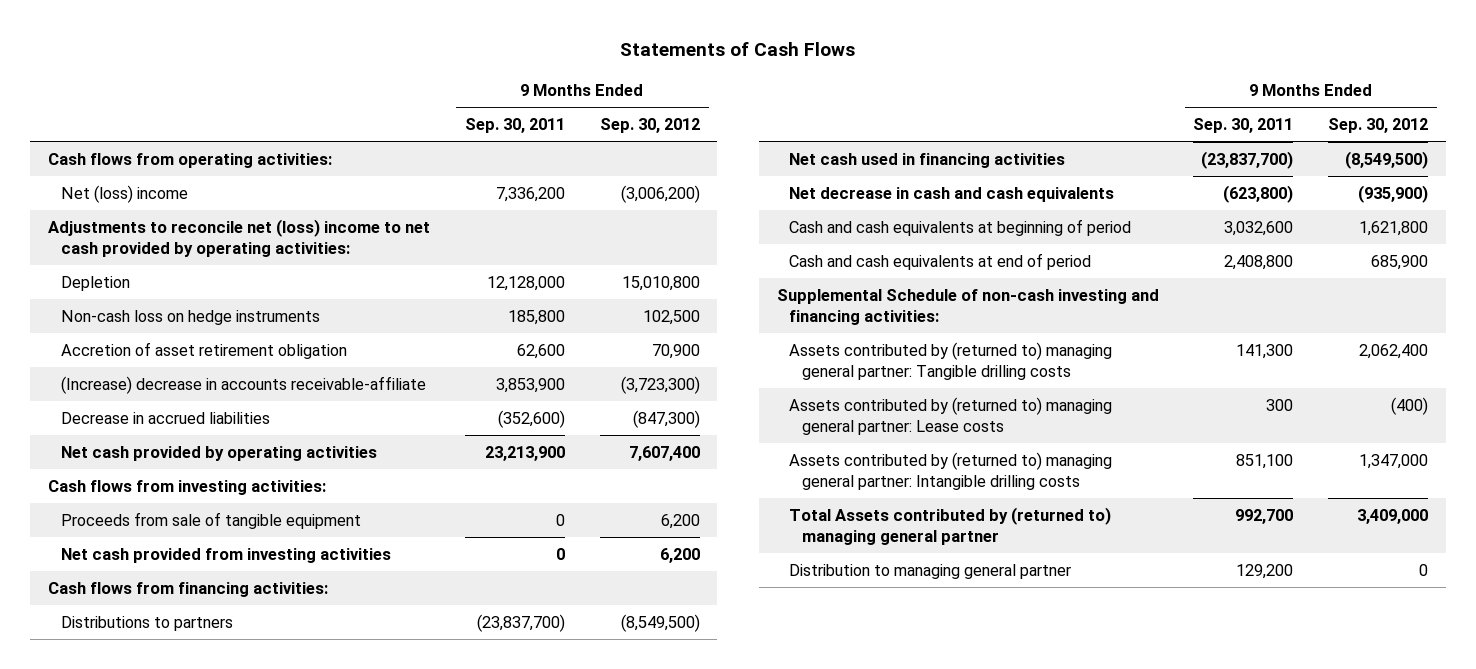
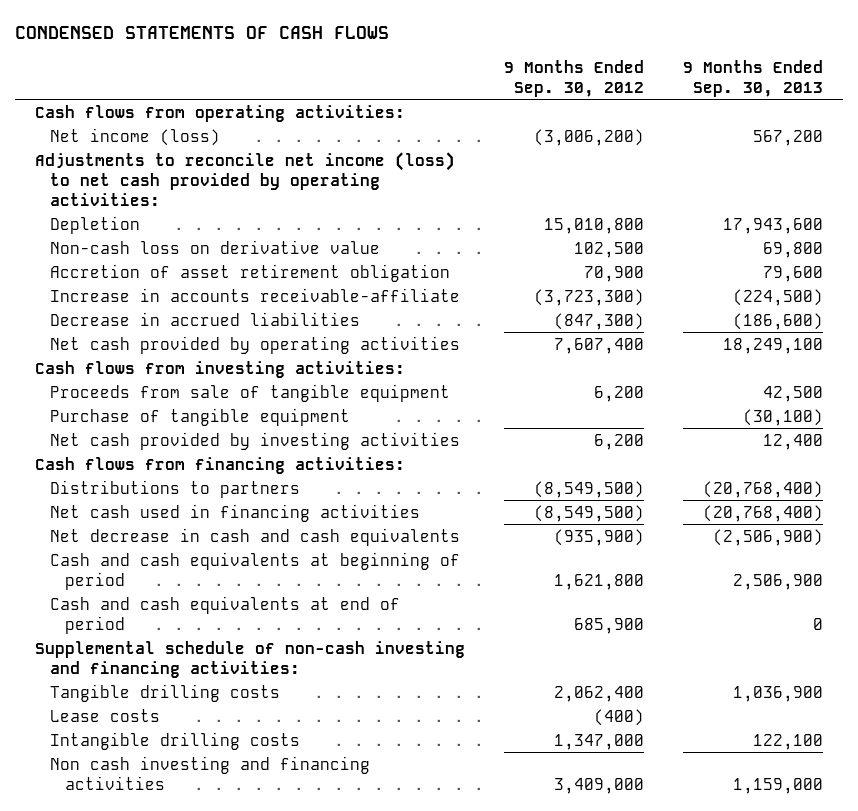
[620,42,856,57] Statements of Cash Flows -> [14,26,389,40] CONDENSED STATEMENTS OF CASH FLOWS
[464,118,565,134] Sep. 30, 2011 -> none
none -> [683,59,824,97] 9 Months Ended Sep. 30, 2013
[60,185,188,204] Net (loss) income -> [49,127,220,146] Net income (loss)
[47,219,430,258] Adjustments to reconcile net (loss) income to net cash provided by operating activities: -> [34,151,455,206] Adjustments to reconcile net income (loss) to net cash provided by operating activities:
[60,310,320,326] Non-cash loss on hedge instruments -> [49,239,380,254] Non-cash loss on derivative value
[60,376,426,395] (Increase) decrease in accounts receivable-affiliate -> [49,287,460,302] Increase in accounts receivable-affiliate
none -> [49,407,350,426] Purchase of tangible equipment
[60,548,391,564] Net cash provided from investing activities -> [49,431,460,450] Net cash provided by investing activities
[789,397,1113,436] Assets contributed by (returned to) managing general partner: Lease costs -> none
[789,564,1072,580] Distribution to managing general partner -> none
[776,289,1159,326] Supplemental Schedule of non-cash investing and financing activities: -> [34,640,465,678] Supplemental schedule of non-cash investing and financing activities:
[789,342,1113,381] Assets contributed by (returned to) managing general partner: Tangible drilling costs -> [49,683,280,702] Tangible drilling costs
none -> [49,708,160,722] Lease costs
[789,452,1113,491] Assets contributed by (returned to) managing general partner: Intangible drilling costs -> [49,731,300,750] Intangible drilling costs
[789,507,1112,546] Total Assets contributed by (returned to) managing general partner -> [49,755,370,790] Non cash investing and financing activities

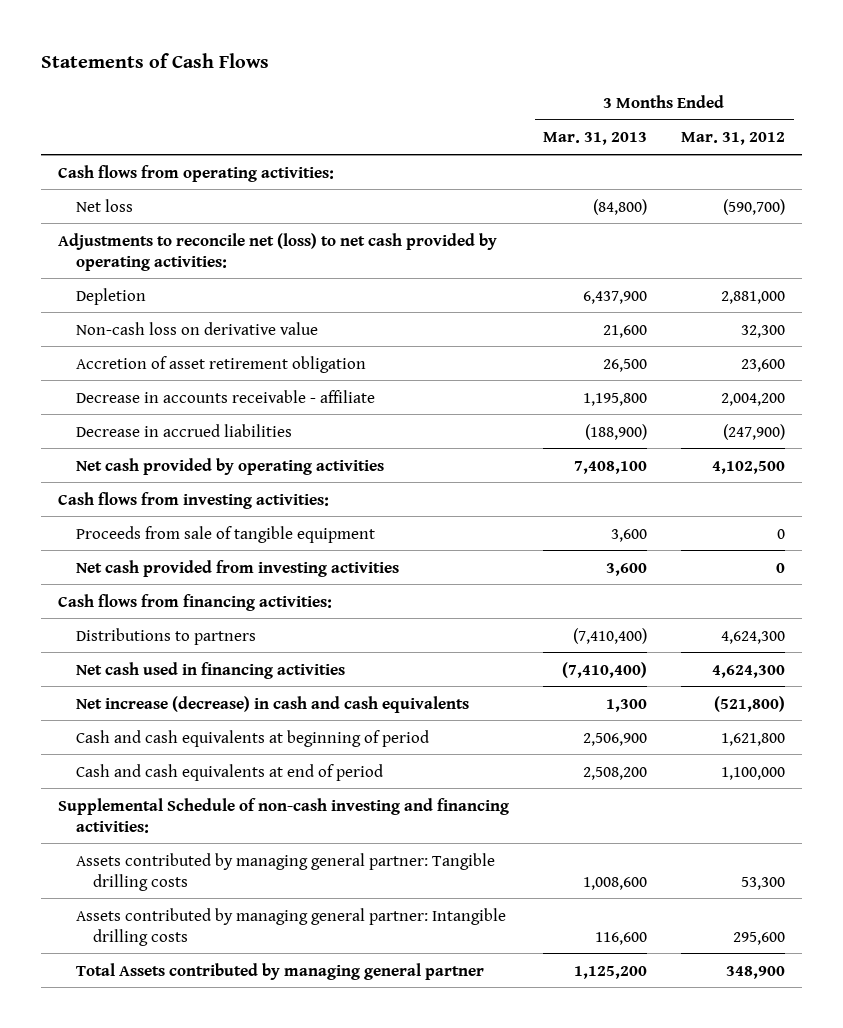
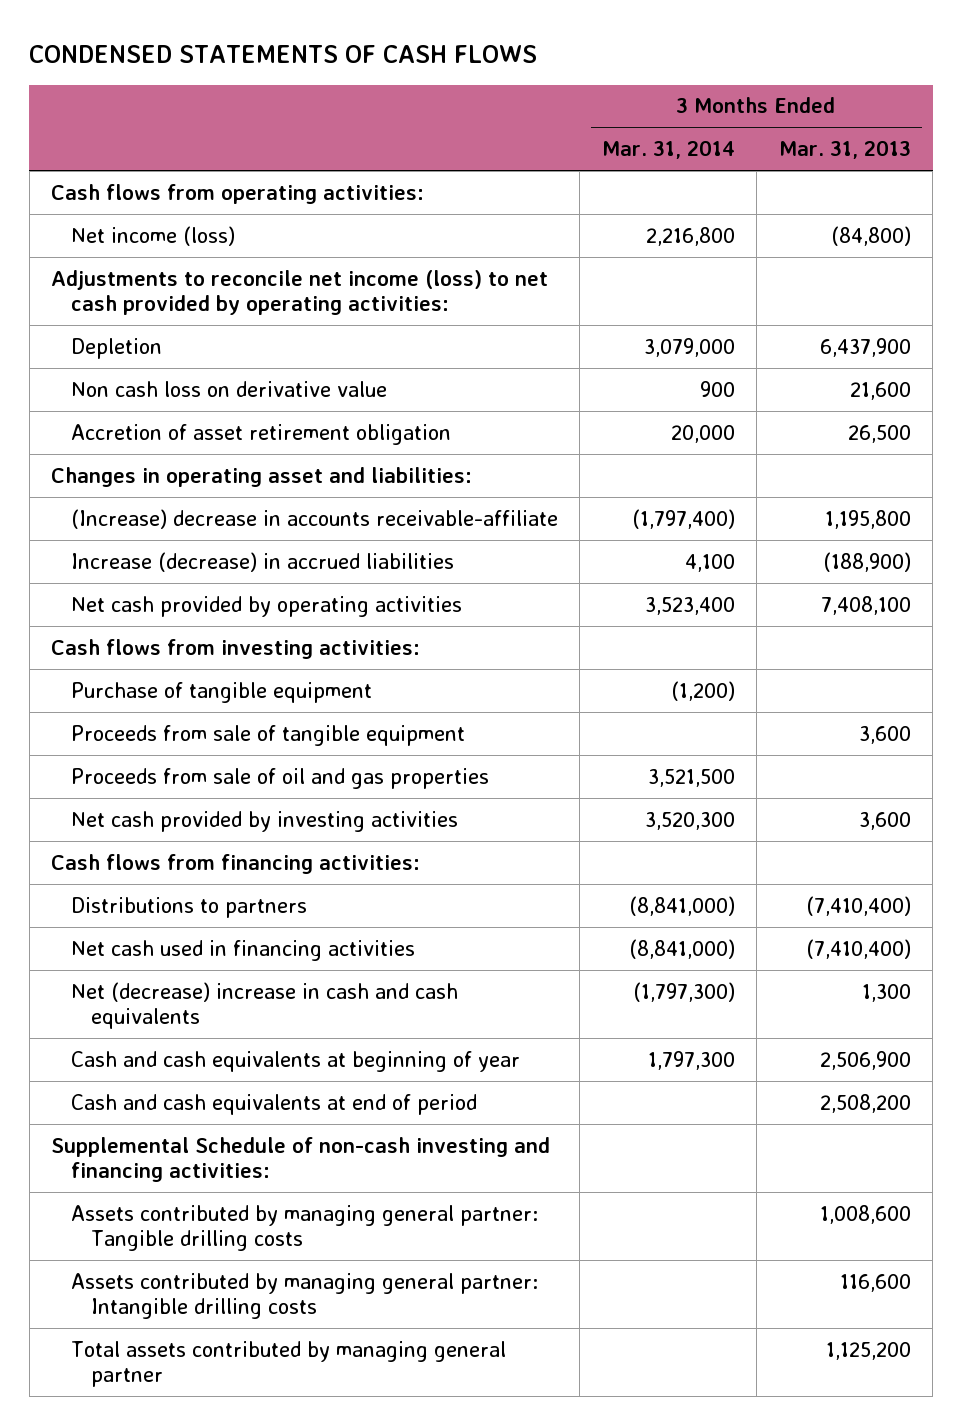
[41,53,270,69] Statements of Cash Flows -> [29,44,538,63] CONDENSED STATEMENTS OF CASH FLOWS
[681,132,786,146] Mar. 31, 2012 -> none
none -> [601,140,735,160] Mar. 31, 2014
[75,198,133,212] Net loss -> [70,225,235,246] Net income (loss)
[58,232,498,271] Adjustments to reconcile net (loss) to net cash provided by operating activities: -> [51,269,549,316] Adjustments to reconcile net income (loss) to net cash provided by operating activities:
[75,321,318,335] Non-cash loss on derivative value -> [70,380,387,397] Non cash loss on derivative value
none -> [51,466,473,487] Changes in operating asset and liabilities:
[75,389,375,403] Decrease in accounts receivable - affiliate -> [70,508,558,529] (Increase) decrease in accounts receivable-affiliate
[75,423,292,437] Decrease in accrued liabilities -> [70,551,454,572] Increase (decrease) in accrued liabilities
none -> [70,681,372,703] Purchase of tangible equipment
none -> [70,767,489,789] Proceeds from sale of oil and gas properties
[75,559,399,577] Net cash provided from investing activities -> [70,810,458,832] Net cash provided by investing activities
[75,695,469,713] Net increase (decrease) in cash and cash equivalents -> [70,981,458,1030] Net (decrease) increase in cash and cash equivalents
[75,729,429,747] Cash and cash equivalents at beginning of period -> [70,1050,520,1072] Cash and cash equivalents at beginning of year
[75,962,484,980] Total Assets contributed by managing general partner -> [70,1340,506,1388] Total assets contributed by managing general partner

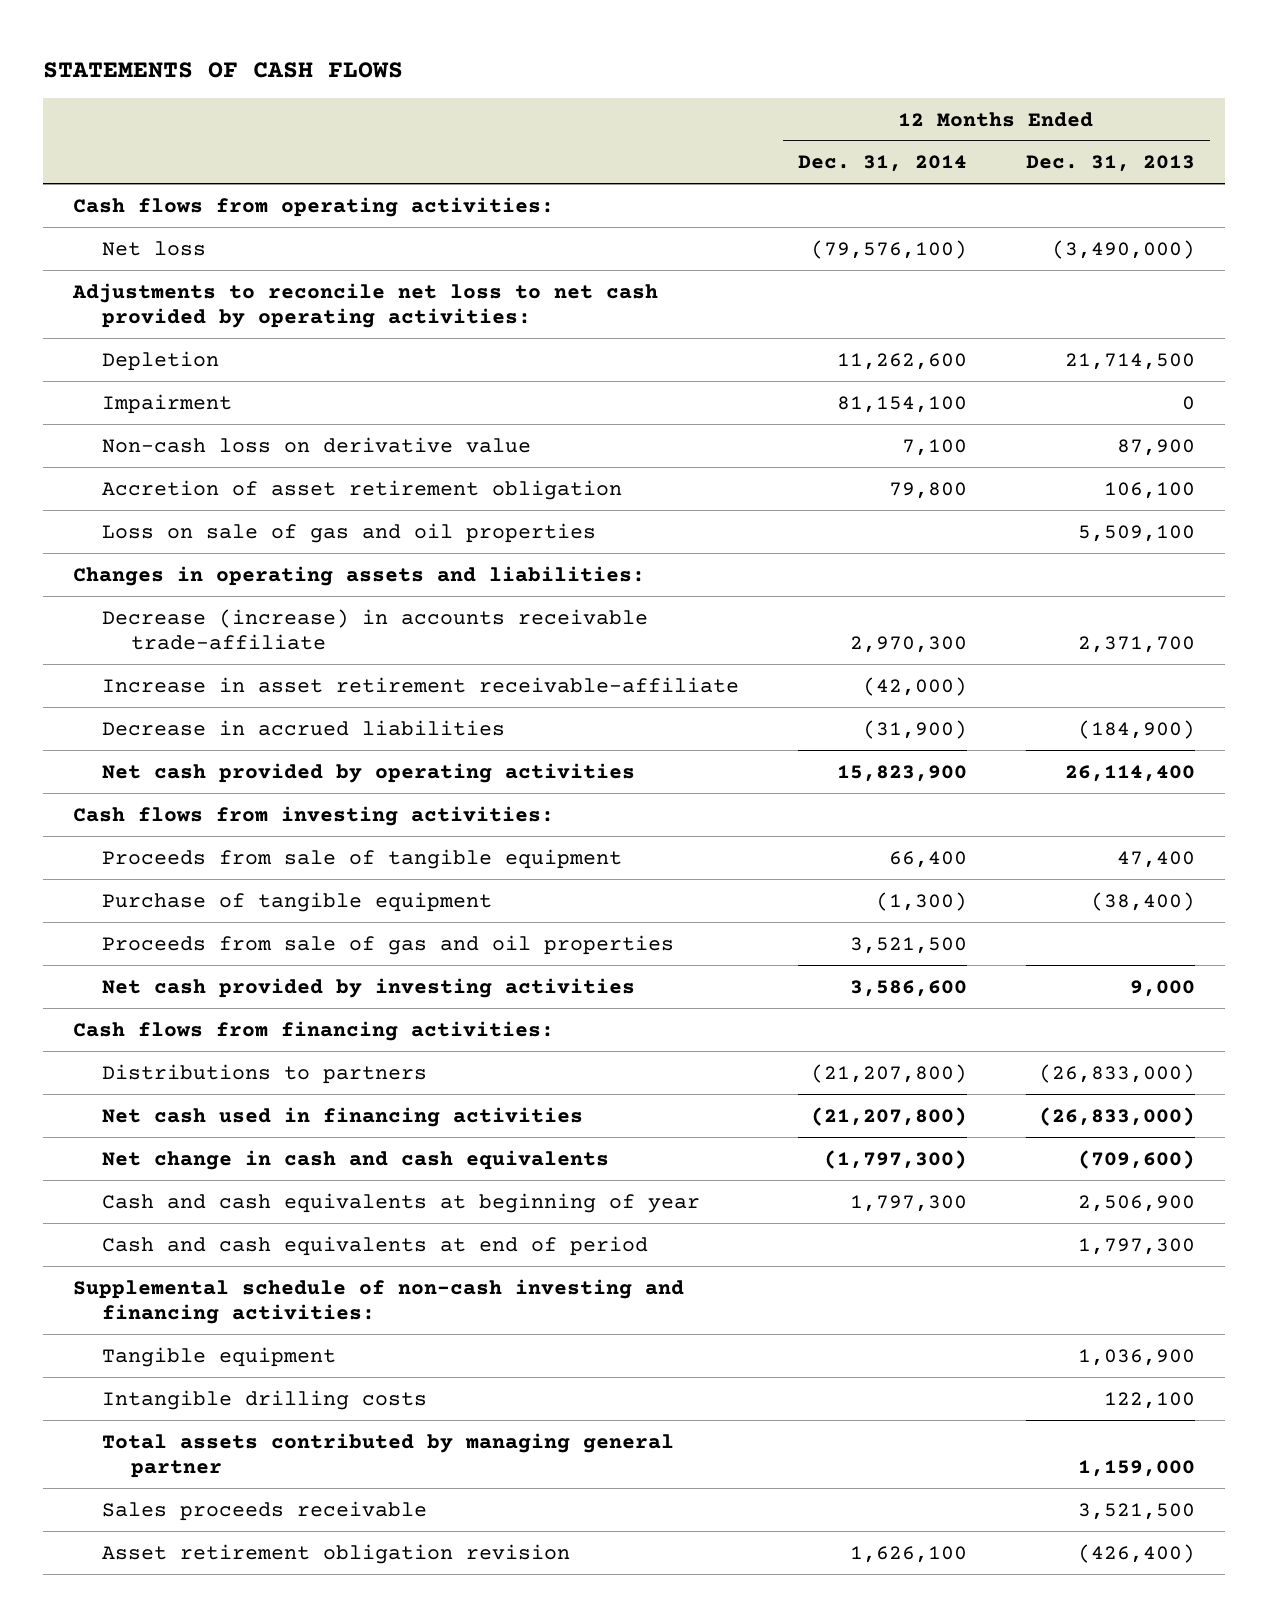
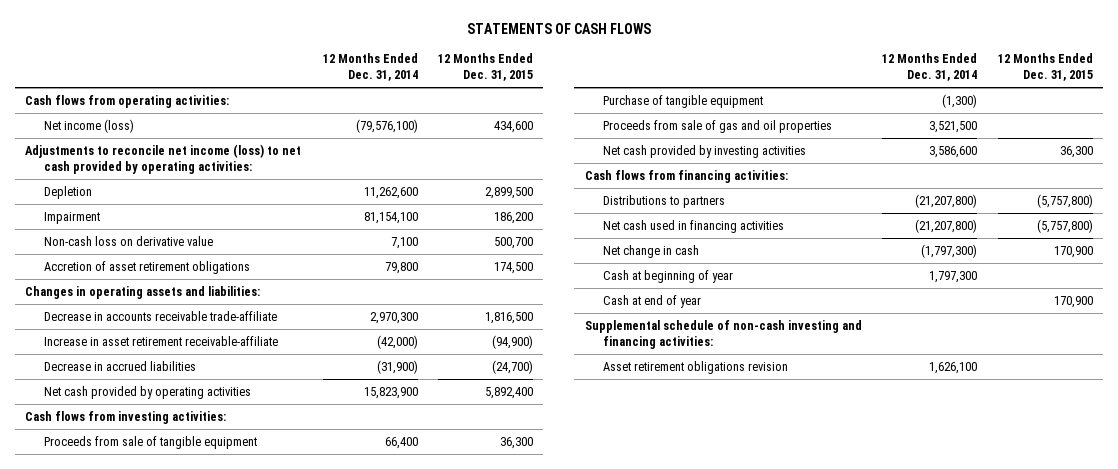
[1026,155,1196,173] Dec. 31, 2013 -> none
none -> [438,53,534,82] 12 Months Ended Dec. 31, 2015
[101,240,206,256] Net loss -> [43,118,134,133] Net income (loss)
[71,282,658,329] Adjustments to reconcile net loss to net cash provided by operating activities: -> [25,143,302,174] Adjustments to reconcile net income (loss) to net cash provided by operating activities:
[101,522,596,543] Loss on sale of gas and oil properties -> none
[101,479,622,500] Accretion of asset retirement obligation -> [43,260,250,274] Accretion of asset retirement obligations
[101,608,648,651] Decrease (increase) in accounts receivable trade-affiliate -> [43,310,277,321] Decrease in accounts receivable trade-affiliate
[101,1149,609,1170] Net change in cash and cash equivalents -> [603,244,700,258] Net change in cash
[101,1192,700,1213] Cash and cash equivalents at beginning of year -> [603,269,734,283] Cash at beginning of year
[101,1235,648,1256] Cash and cash equivalents at end of period -> [603,294,702,308] Cash at end of year
[101,1346,336,1367] Tangible equipment -> none
[101,1389,427,1410] Intangible drilling costs -> none
[101,1432,674,1479] Total assets contributed by managing general partner -> none
[101,1500,427,1521] Sales proceeds receivable -> none
[101,1543,570,1564] Asset retirement obligation revision -> [603,360,789,374] Asset retirement obligations revision

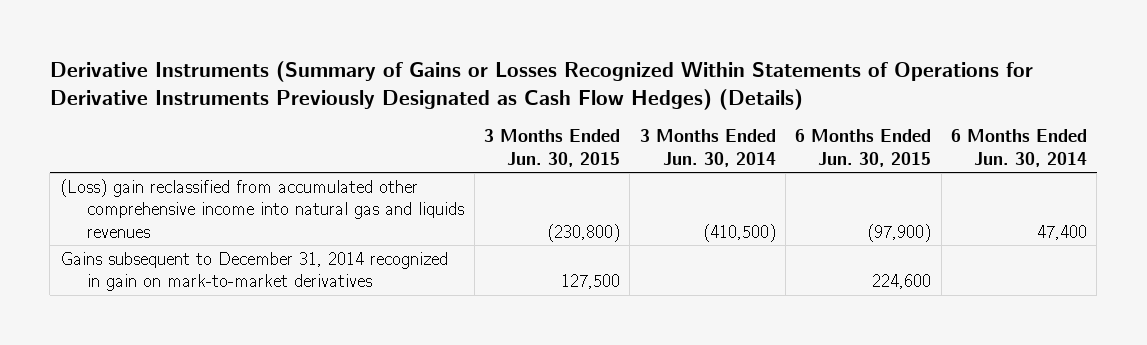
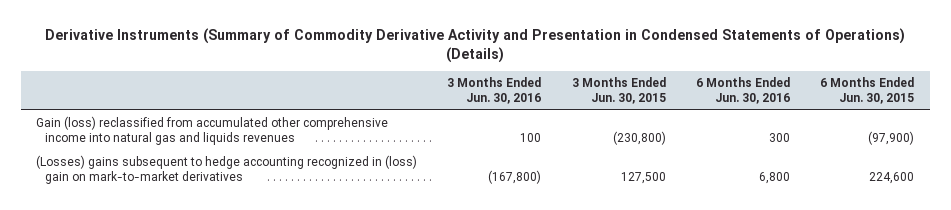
[49,61,1033,111] Derivative Instruments (Summary of Gains or Losses Recognized Within Statements of Operations for Derivative Instruments Previously Designated as Cash Flow Hedges) (Details) -> [45,27,906,63] Derivative Instruments (Summary of Commodity Derivative Activity and Presentation in Condensed Statements of Operations) (Details)
[639,129,776,167] 3 Months Ended Jun. 30, 2014 -> none
[951,129,1088,167] 6 Months Ended Jun. 30, 2014 -> none
none -> [447,77,542,105] 3 Months Ended Jun. 30, 2016
none -> [696,77,791,105] 6 Months Ended Jun. 30, 2016
[59,178,465,238] (Loss) gain reclassified from accumulated other comprehensive income into natural gas and liquids revenues -> [36,116,389,146] Gain (loss) reclassified from accumulated other comprehensive income into natural gas and liquids revenues
[59,251,448,292] Gains subsequent to December 31, 2014 recognized in gain on mark-to-market derivatives -> [36,155,418,185] (Losses) gains subsequent to hedge accounting recognized in (loss) gain on mark-to-market derivatives

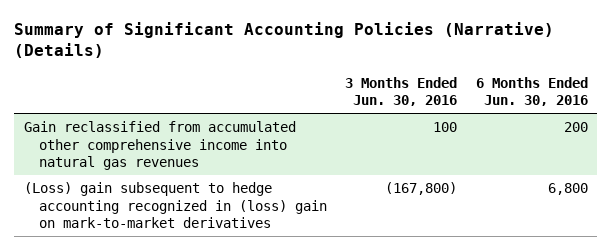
[45,27,906,63] Derivative Instruments (Summary of Commodity Derivative Activity and Presentation in Condensed Statements of Operations) (Details) -> [14,22,555,58] Summary of Significant Accounting Policies (Narrative) (Details)
[571,77,666,105] 3 Months Ended Jun. 30, 2015 -> none
[820,77,915,105] 6 Months Ended Jun. 30, 2015 -> none
[36,116,389,146] Gain (loss) reclassified from accumulated other comprehensive income into natural gas and liquids revenues -> [23,121,296,170] Gain reclassified from accumulated other comprehensive income into natural gas revenues
[769,133,791,143] 300 -> [563,122,588,133] 200
[36,155,418,185] (Losses) gains subsequent to hedge accounting recognized in (loss) gain on mark-to-market derivatives -> [23,182,327,228] (Loss) gain subsequent to hedge accounting recognized in (loss) gain on mark-to-market derivatives

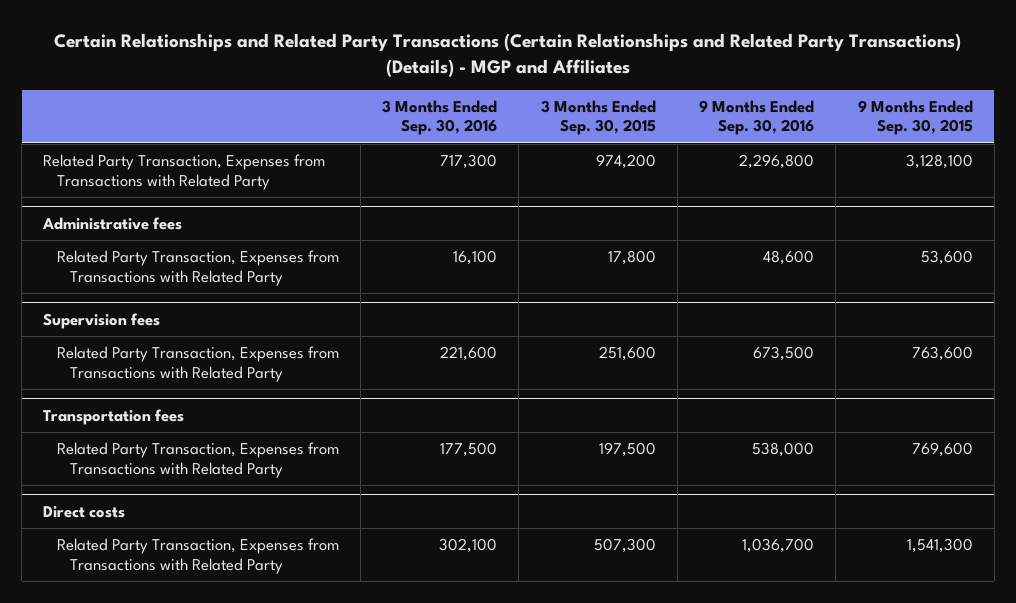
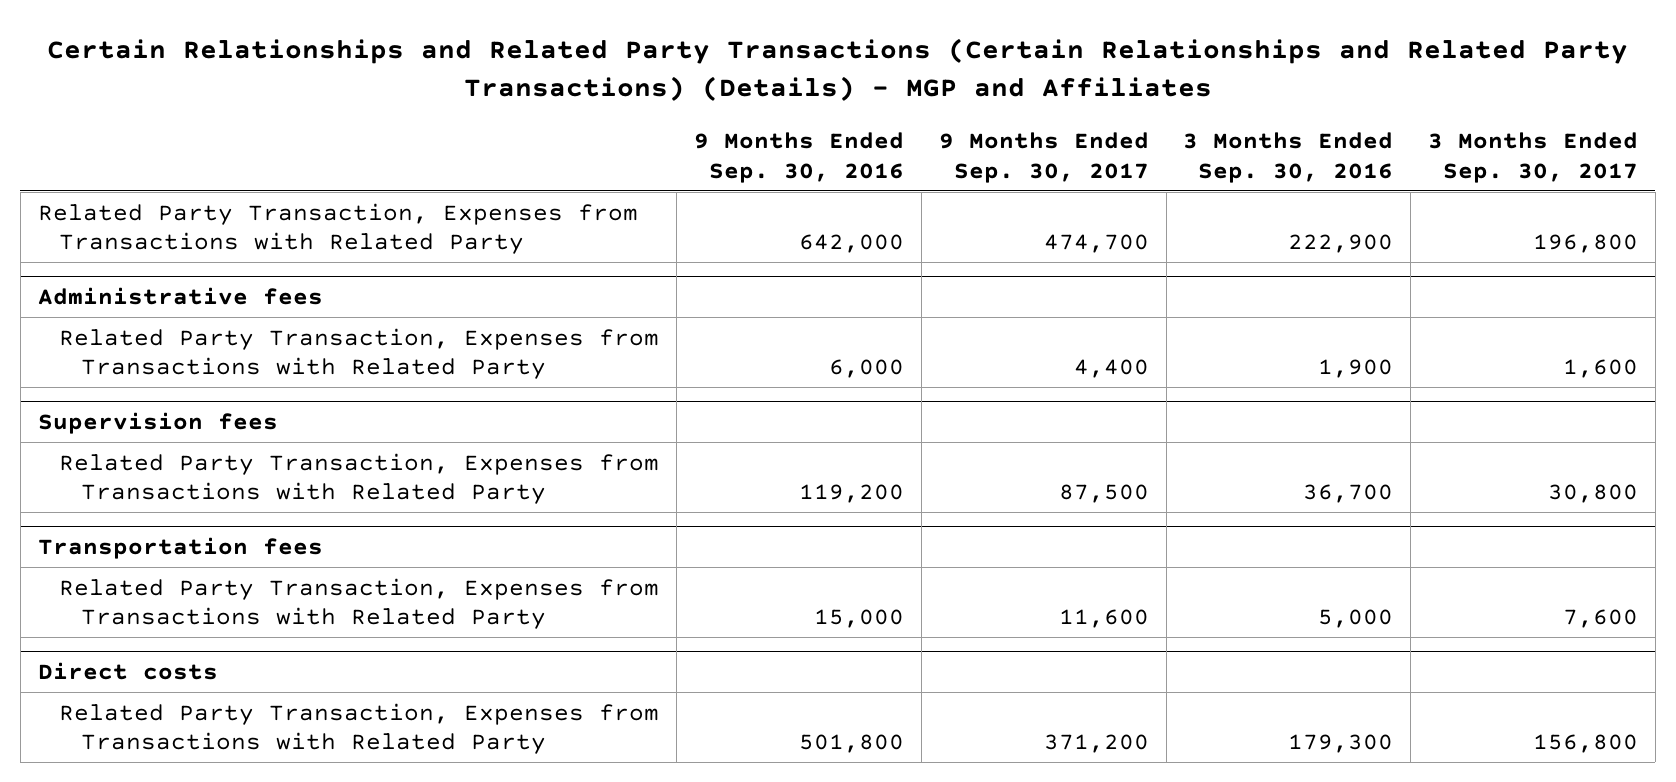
[540,99,656,136] 3 Months Ended Sep. 30, 2015 -> none
[857,99,973,136] 9 Months Ended Sep. 30, 2015 -> none
none -> [938,132,1149,183] 9 Months Ended Sep. 30, 2017
none -> [1428,132,1639,183] 3 Months Ended Sep. 30, 2017
[440,153,498,169] 717,300 -> [1288,233,1394,253] 222,900
[739,153,815,169] 2,296,800 -> [799,233,905,253] 642,000
[453,249,498,265] 16,100 -> [1318,358,1394,378] 1,900
[763,249,815,265] 48,600 -> [829,358,905,378] 6,000
[440,345,498,361] 221,600 -> [1303,483,1394,503] 36,700
[753,345,815,361] 673,500 -> [799,483,905,503] 119,200
[440,441,498,457] 177,500 -> [1318,608,1394,628] 5,000
[752,441,815,457] 538,000 -> [814,608,905,628] 15,000
[439,537,498,553] 302,100 -> [1288,733,1394,753] 179,300
[742,537,815,553] 1,036,700 -> [799,733,905,753] 501,800

